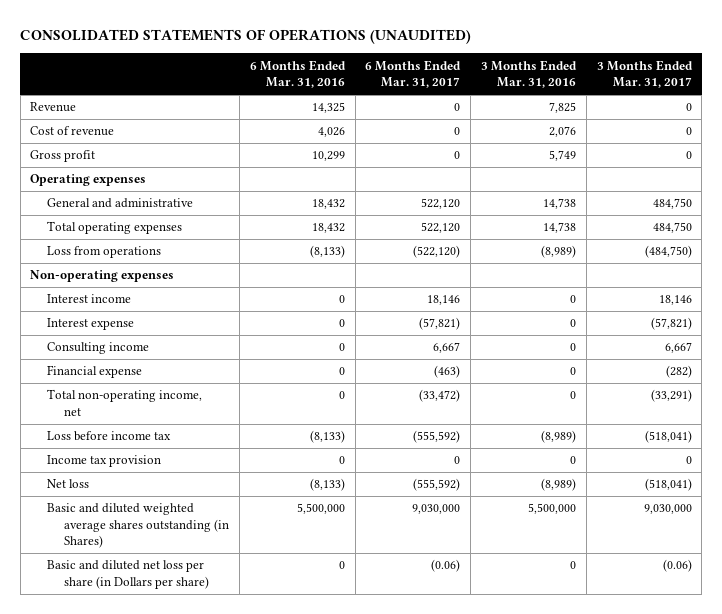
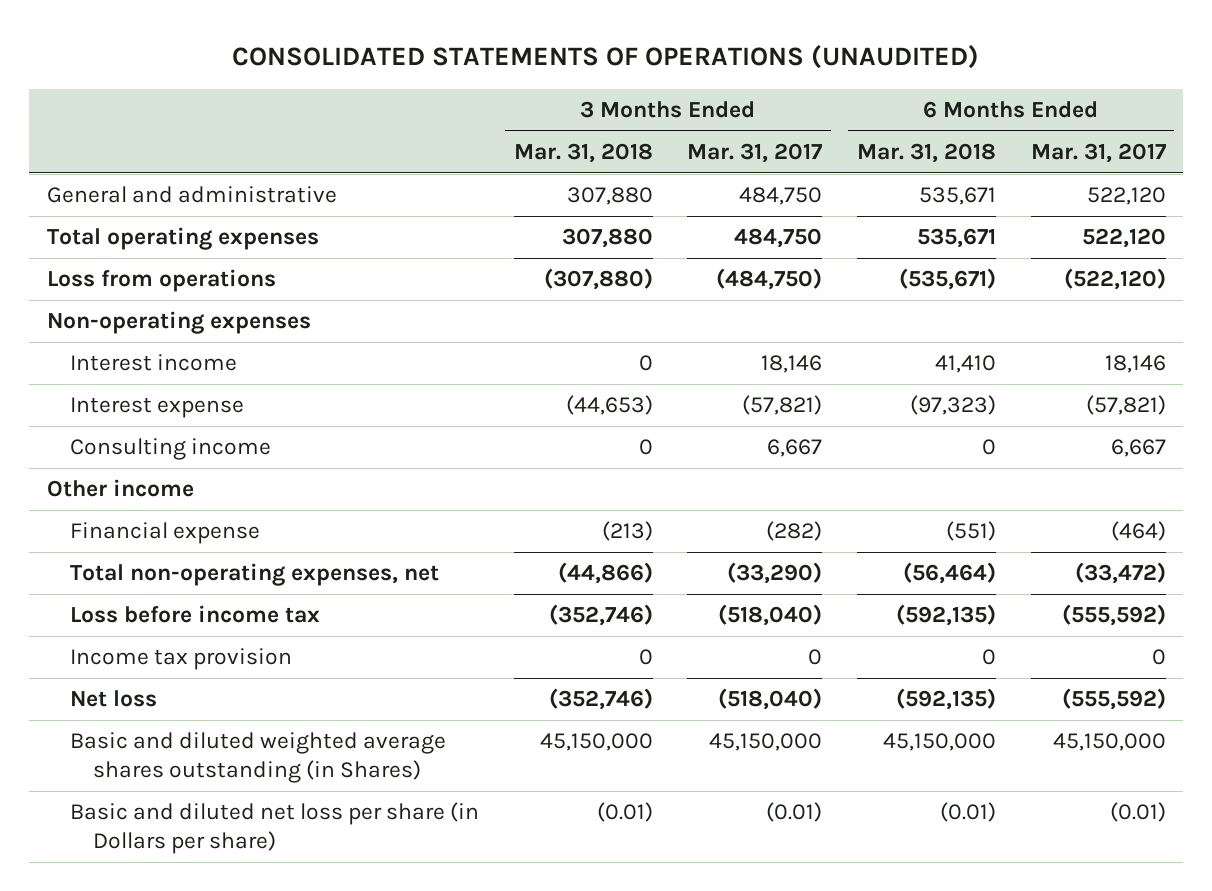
[249,59,346,89] 6 Months Ended Mar. 31, 2016 -> none
[481,59,578,89] 3 Months Ended Mar. 31, 2016 -> none
none -> [513,142,653,163] Mar. 31, 2018
none -> [856,142,996,163] Mar. 31, 2018
[30,102,77,113] Revenue -> none
[30,126,115,137] Cost of revenue -> none
[30,150,96,163] Gross profit -> none
[30,174,147,187] Operating expenses -> none
none -> [46,479,194,498] Other income
[434,365,461,379] (463) -> [1110,521,1166,542] (464)
[47,389,203,416] Total non-operating income, net -> [70,563,440,587] Total non-operating expenses, net
[650,389,692,403] (33,291) -> [727,562,823,585] (33,290)
[644,430,692,444] (518,041) -> [718,604,823,627] (518,040)
[644,478,692,492] (518,041) -> [718,688,823,711] (518,040)
[412,504,461,515] 9,030,000 -> [1052,733,1166,752] 45,150,000
[643,504,692,515] 9,030,000 -> [709,733,823,752] 45,150,000
[431,559,461,573] (0.06) -> [1109,802,1166,823] (0.01)
[662,559,692,573] (0.06) -> [766,802,823,823] (0.01)

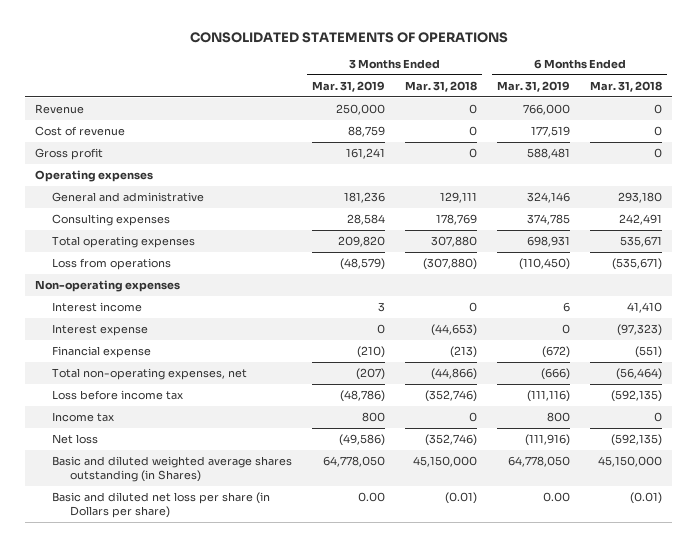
[232,45,980,70] CONSOLIDATED STATEMENTS OF OPERATIONS (UNAUDITED) -> [189,32,508,44] CONSOLIDATED STATEMENTS OF OPERATIONS
[687,142,824,163] Mar. 31, 2017 -> none
[1030,142,1167,163] Mar. 31, 2017 -> none
none -> [312,80,386,92] Mar. 31, 2019
none -> [497,80,571,92] Mar. 31, 2019
none -> [34,103,84,114] Revenue
none -> [34,125,125,136] Cost of revenue
none -> [34,147,103,160] Gross profit
none -> [34,169,153,182] Operating expenses
[566,187,653,206] 307,880 -> [440,191,478,203] 129,111
[918,187,996,206] 535,671 -> [618,191,663,203] 293,180
none -> [52,213,171,226] Consulting expenses
[70,438,272,461] Consulting income -> none
[46,479,194,498] Other income -> none
[70,648,293,671] Income tax provision -> [52,411,115,422] Income tax

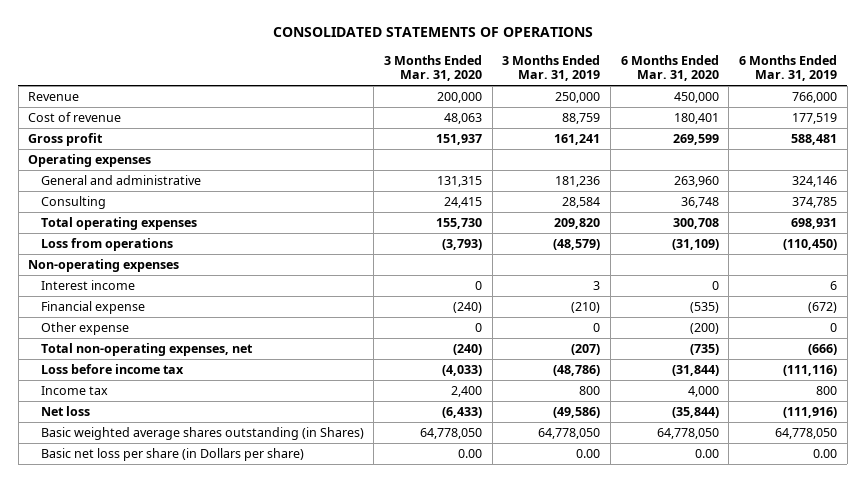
[405,80,478,92] Mar. 31, 2018 -> none
[590,80,663,92] Mar. 31, 2018 -> none
none -> [383,54,482,82] 3 Months Ended Mar. 31, 2020
none -> [620,54,719,82] 6 Months Ended Mar. 31, 2020
[52,213,171,226] Consulting expenses -> [40,196,106,210] Consulting
[52,323,149,336] Interest expense -> none
none -> [40,322,129,336] Other expense
[52,455,293,482] Basic and diluted weighted average shares outstanding (in Shares) -> [40,427,364,441] Basic weighted average shares outstanding (in Shares)
[52,491,271,518] Basic and diluted net loss per share (in Dollars per share) -> [40,448,304,462] Basic net loss per share (in Dollars per share)

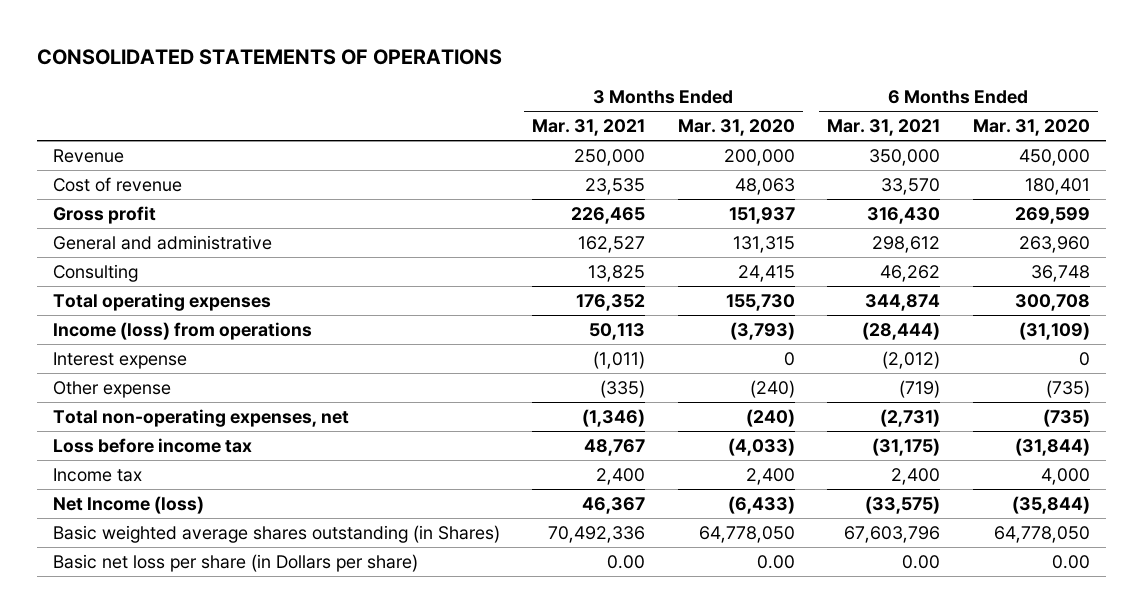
[502,54,601,82] 3 Months Ended Mar. 31, 2019 -> none
[739,54,838,82] 6 Months Ended Mar. 31, 2019 -> none
none -> [532,119,646,137] Mar. 31, 2021
none -> [827,119,941,137] Mar. 31, 2021
[28,154,152,168] Operating expenses -> none
[28,259,180,273] Non-operating expenses -> none
[40,280,135,291] Interest income -> none
[40,301,145,315] Financial expense -> none
[40,238,173,252] Loss from operations -> [52,321,312,340] Income (loss) from operations
none -> [52,351,187,369] Interest expense
[474,323,482,333] 0 -> [749,379,795,398] (240)
[689,323,719,335] (200) -> [1045,379,1090,398] (735)
[40,406,90,417] Net loss -> [52,495,204,514] Net Income (loss)

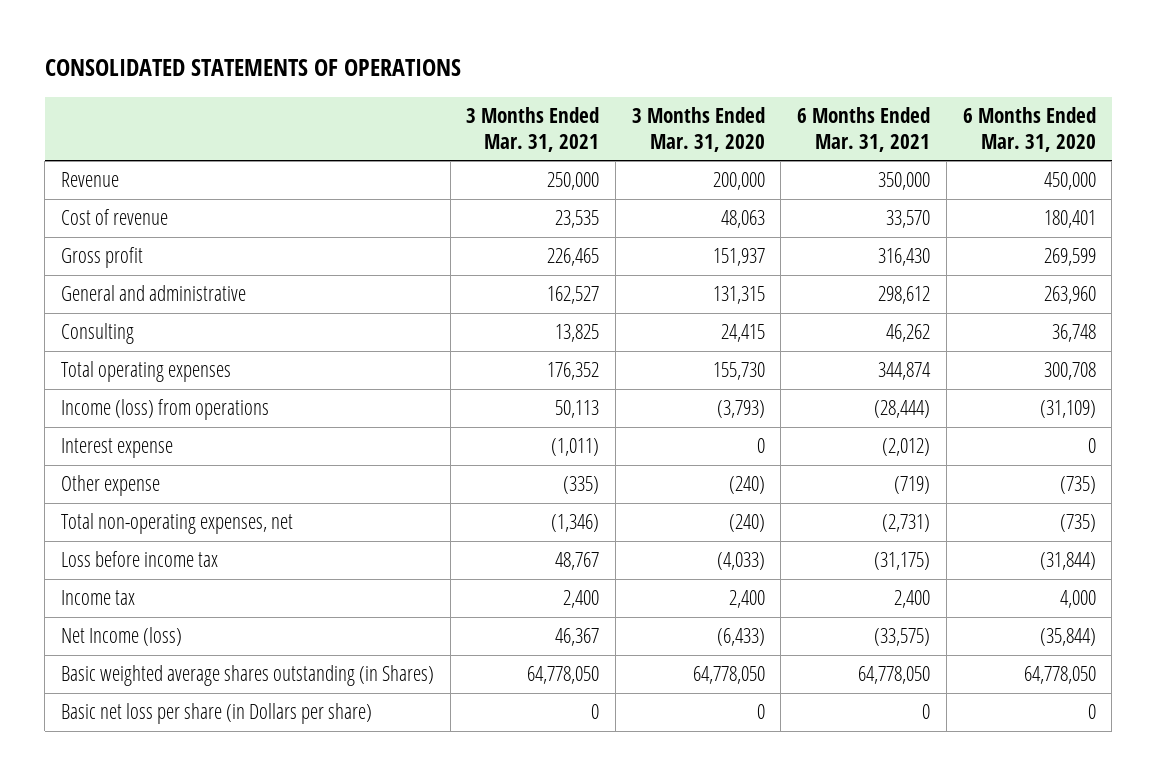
[548,525,646,543] 70,492,336 -> [527,666,600,685] 64,778,050
[844,525,941,543] 67,603,796 -> [858,666,931,685] 64,778,050
[607,554,646,569] 0.00 -> [591,704,600,720] 0
[756,554,795,569] 0.00 -> [756,704,765,720] 0
[902,554,941,569] 0.00 -> [922,704,931,720] 0
[1051,554,1090,569] 0.00 -> [1087,704,1096,720] 0

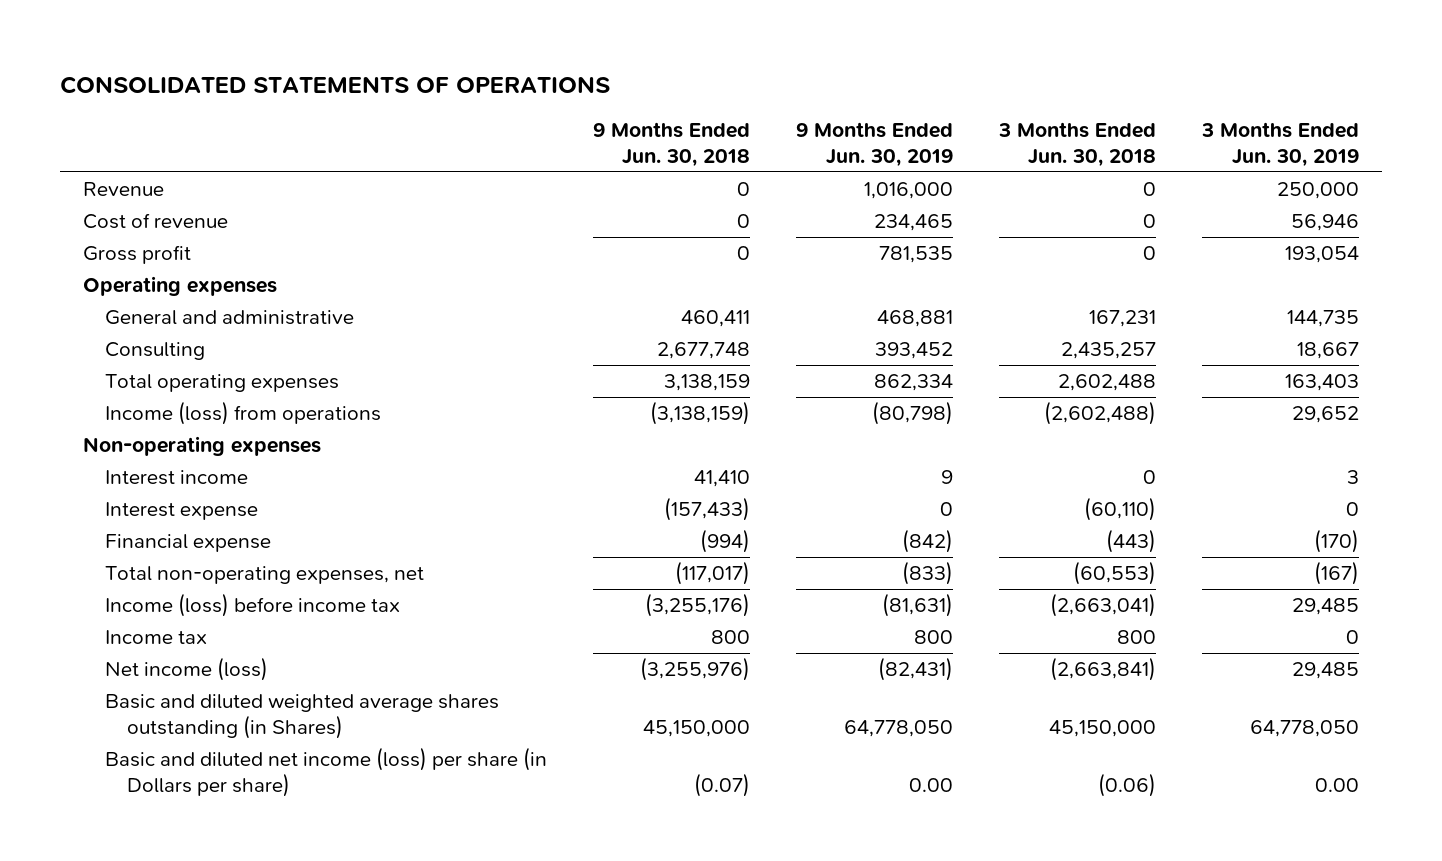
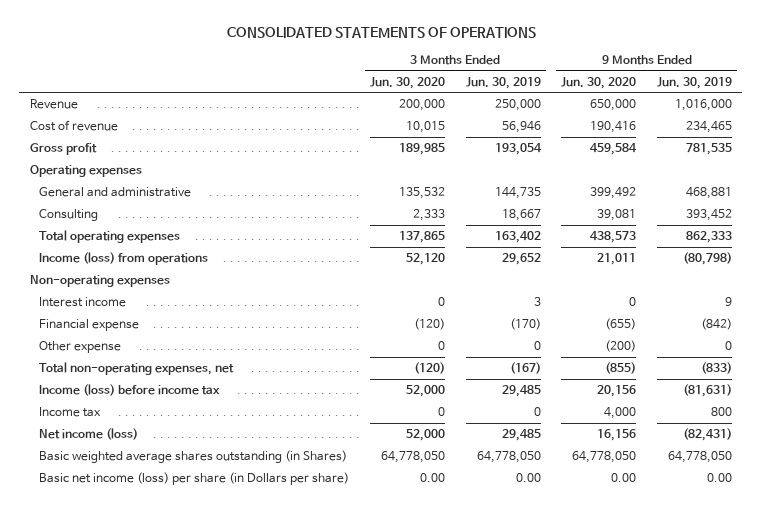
[593,122,751,168] 9 Months Ended Jun. 30, 2018 -> none
[998,122,1157,168] 3 Months Ended Jun. 30, 2018 -> none
none -> [370,76,446,89] Jun. 30, 2020
none -> [561,76,637,89] Jun. 30, 2020
[874,374,954,392] 862,334 -> [686,231,733,244] 862,333
[1285,374,1360,392] 163,403 -> [494,231,541,244] 163,402
[105,502,259,521] Interest expense -> none
none -> [39,341,122,354] Other expense
[105,694,500,740] Basic and diluted weighted average shares outstanding (in Shares) -> [39,450,348,464] Basic weighted average shares outstanding (in Shares)
[105,747,548,798] Basic and diluted net income (loss) per share (in Dollars per share) -> [39,472,350,486] Basic net income (loss) per share (in Dollars per share)

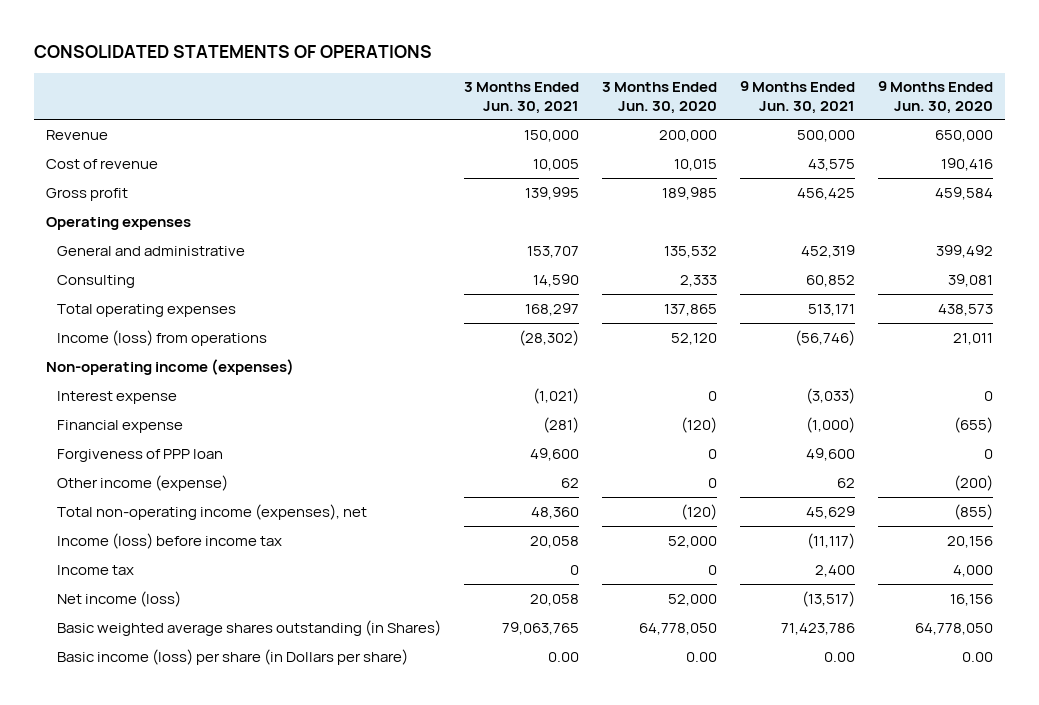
[465,76,541,89] Jun. 30, 2019 -> none
[657,76,733,89] Jun. 30, 2019 -> none
none -> [463,82,579,114] 3 Months Ended Jun. 30, 2021
none -> [739,81,855,114] 9 Months Ended Jun. 30, 2021
[39,297,127,308] Interest income -> none
[29,275,170,288] Non-operating expenses -> [45,358,294,375] Non-operating income (expenses)
none -> [56,390,177,404] Interest expense
none -> [56,448,223,462] Forgiveness of PPP loan
[39,341,122,354] Other expense -> [56,474,228,491] Other income (expense)
[39,362,235,376] Total non-operating expenses, net -> [56,503,367,520] Total non-operating income (expenses), net
[39,472,350,486] Basic net income (loss) per share (in Dollars per share) -> [56,648,408,665] Basic income (loss) per share (in Dollars per share)

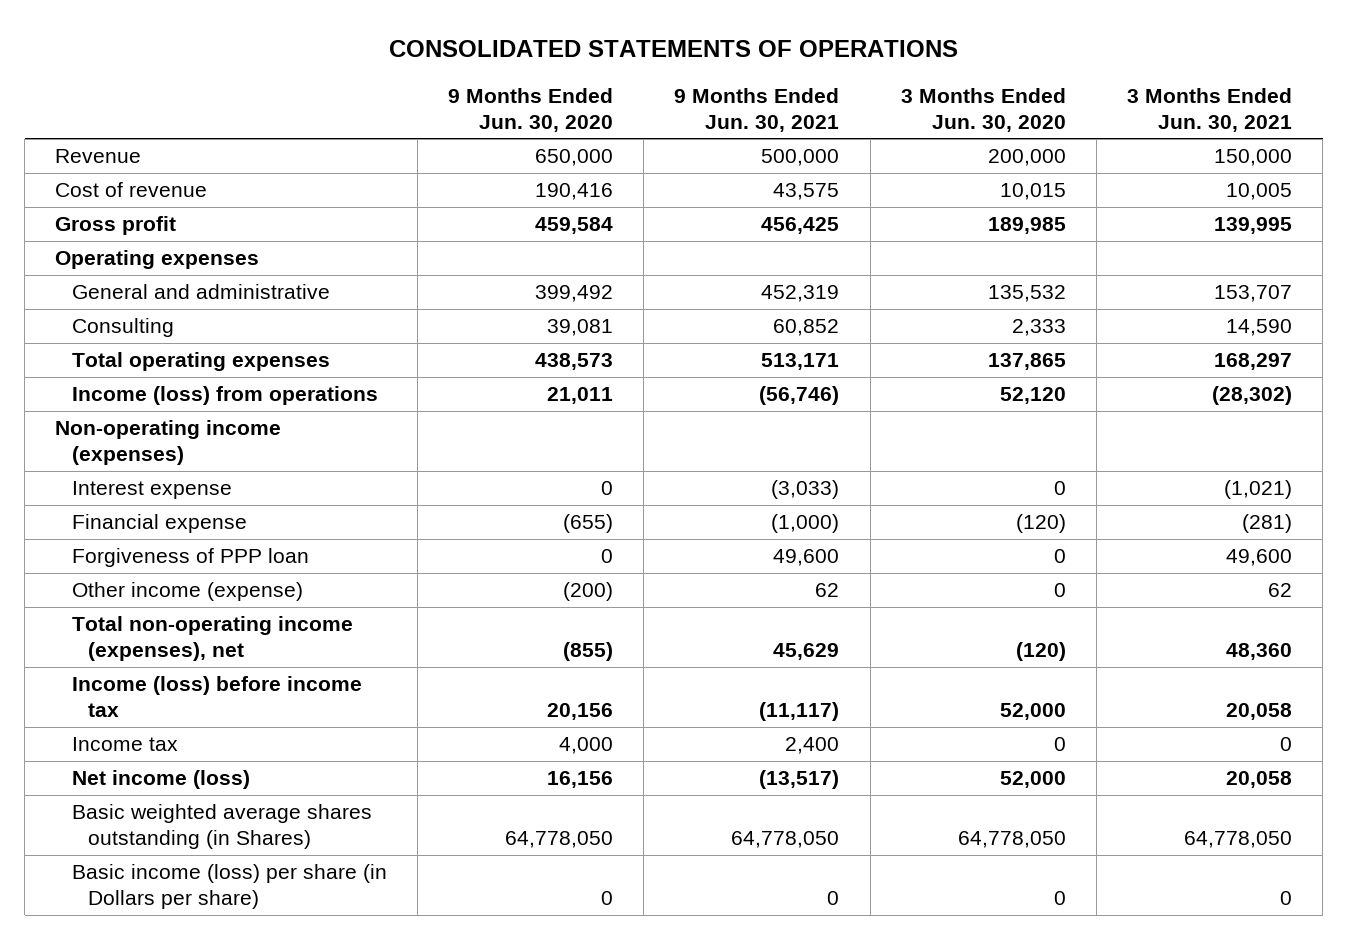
[501,621,579,635] 79,063,765 -> [1184,831,1293,849] 64,778,050
[780,622,855,635] 71,423,786 -> [731,831,840,849] 64,778,050
[547,651,579,662] 0.00 -> [1280,891,1293,906] 0
[685,651,717,662] 0.00 -> [1053,891,1066,906] 0
[823,651,855,662] 0.00 -> [827,891,840,906] 0
[962,651,994,662] 0.00 -> [601,891,614,906] 0

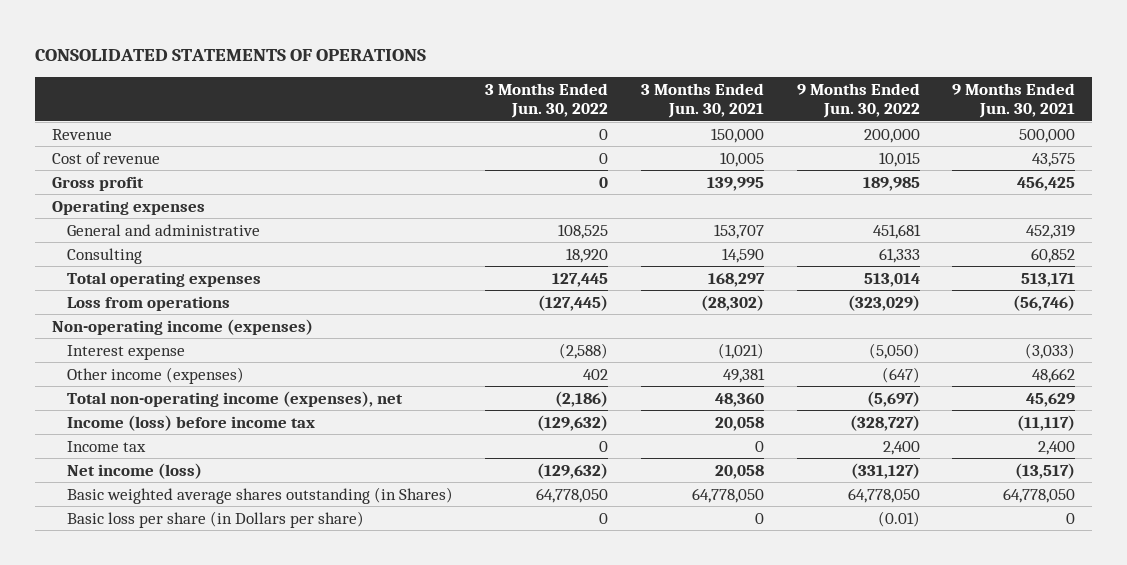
[448,87,614,132] 9 Months Ended Jun. 30, 2020 -> none
[900,87,1066,132] 3 Months Ended Jun. 30, 2020 -> none
none -> [485,82,609,119] 3 Months Ended Jun. 30, 2022
none -> [796,82,920,119] 9 Months Ended Jun. 30, 2022
[71,386,378,406] Income (loss) from operations -> [66,295,230,311] Loss from operations
[71,514,247,534] Financial expense -> none
[71,548,309,568] Forgiveness of PPP loan -> none
[71,582,303,602] Other income (expense) -> [66,366,244,384] Other income (expenses)
[815,583,840,598] 62 -> [1032,367,1076,383] 48,662
[1268,583,1293,598] 62 -> [723,367,766,383] 49,381
[71,864,387,910] Basic income (loss) per share (in Dollars per share) -> [66,510,364,528] Basic loss per share (in Dollars per share)

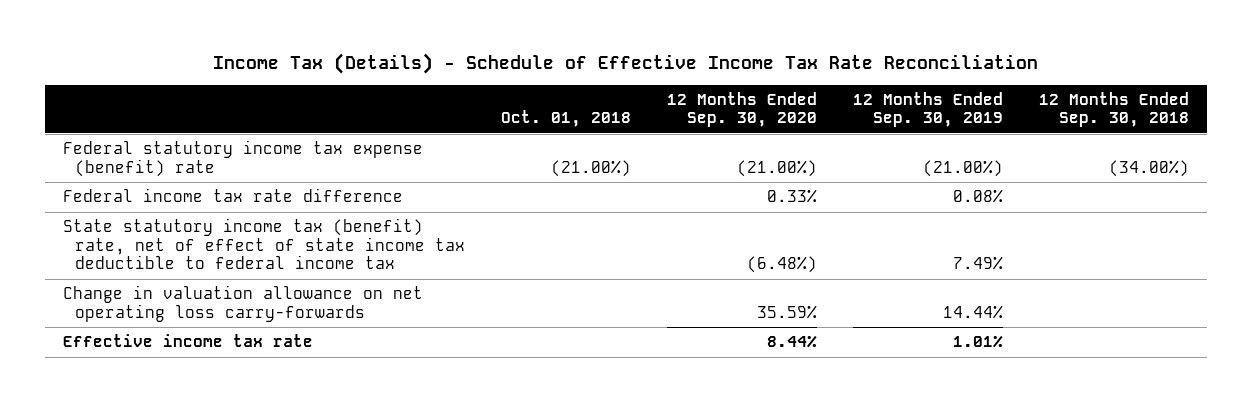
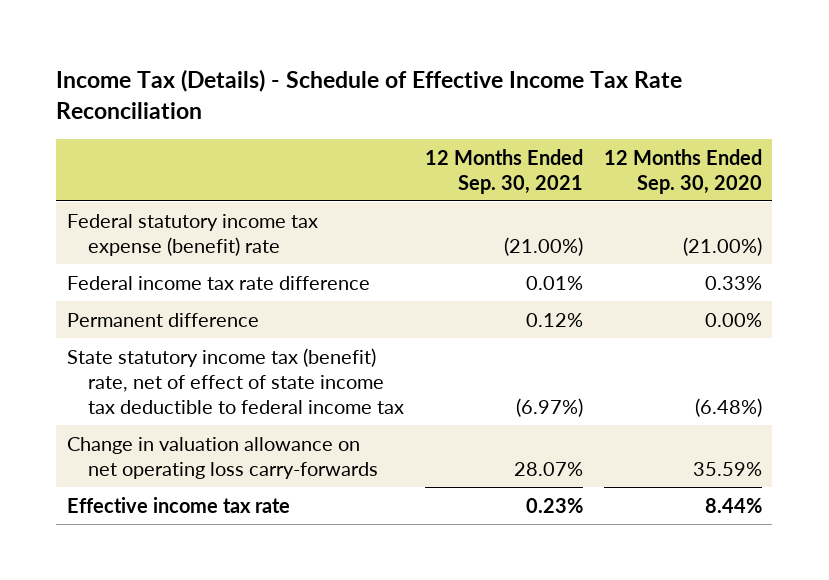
[500,110,631,128] Oct. 01, 2018 -> none
[852,91,1003,128] 12 Months Ended Sep. 30, 2019 -> none
[1038,91,1189,128] 12 Months Ended Sep. 30, 2018 -> none
none -> [424,148,583,194] 12 Months Ended Sep. 30, 2021
none -> [66,312,259,327] Permanent difference

